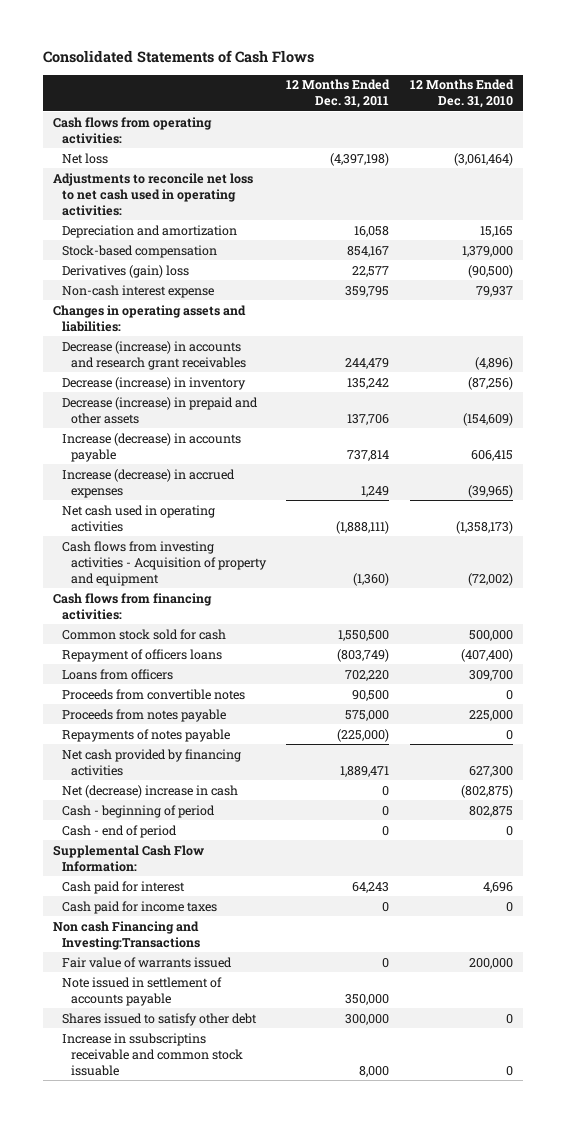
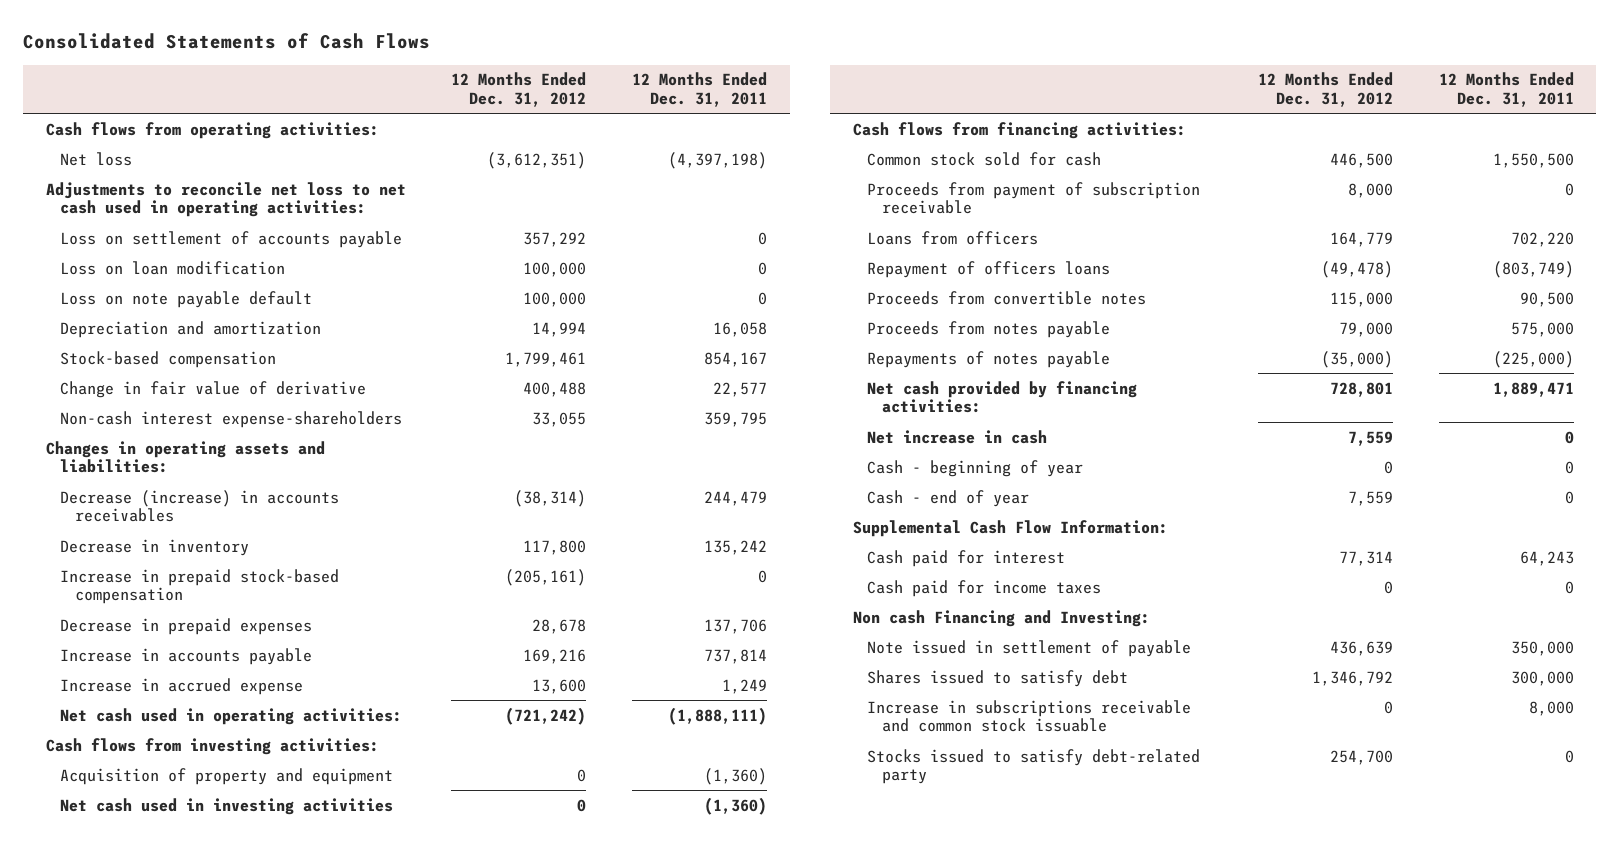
[409,79,514,109] 12 Months Ended Dec. 31, 2010 -> none
none -> [451,72,587,107] 12 Months Ended Dec. 31, 2012
none -> [60,230,403,248] Loss on settlement of accounts payable
none -> [60,260,286,275] Loss on loan modification
none -> [60,290,313,308] Loss on note payable default
[61,264,189,278] Derivatives (gain) loss -> [60,380,367,398] Change in fair value of derivative
[61,284,214,298] Non-cash interest expense -> [60,410,403,428] Non-cash interest expense-shareholders
[61,340,246,370] Decrease (increase) in accounts and research grant receivables -> [60,489,340,523] Decrease (increase) in accounts receivables
[61,376,246,390] Decrease (increase) in inventory -> [60,538,250,556] Decrease in inventory
none -> [60,568,340,605] Increase in prepaid stock-based compensation
[61,396,258,424] Decrease (increase) in prepaid and other assets -> [60,617,313,635] Decrease in prepaid expenses
[61,432,241,462] Increase (decrease) in accounts payable -> [60,647,313,665] Increase in accounts payable
[61,468,235,498] Increase (decrease) in accrued expenses -> [60,677,304,695] Increase in accrued expense
[61,504,215,532] Net cash used in operating activities -> [60,707,403,725] Net cash used in operating activities:
none -> [45,737,379,755] Cash flows from investing activities:
[61,540,267,586] Cash flows from investing activities - Acquisition of property and equipment -> [60,767,394,785] Acquisition of property and equipment
none -> [60,797,394,815] Net cash used in investing activities
none -> [867,181,1201,215] Proceeds from payment of subscription receivable
[61,648,222,662] Repayment of officers loans -> [867,260,1111,278] Repayment of officers loans
[61,748,241,776] Net cash provided by financing activities -> [867,380,1138,414] Net cash provided by financing activities:
[61,784,238,798] Net (decrease) increase in cash -> [867,429,1048,444] Net increase in cash
[61,804,215,818] Cash - beginning of period -> [867,459,1084,477] Cash - beginning of year
[61,824,177,838] Cash - end of period -> [867,489,1030,507] Cash - end of year
[61,956,232,968] Fair value of warrants issued -> none
[52,920,200,950] Non cash Financing and Investing:Transactions -> [852,609,1150,627] Non cash Financing and Investing:
[61,976,222,1006] Note issued in settlement of accounts payable -> [867,639,1192,657] Note issued in settlement of payable
[61,1012,257,1026] Shares issued to satisfy other debt -> [867,669,1129,687] Shares issued to satisfy debt
[61,1032,243,1076] Increase in ssubscriptins receivable and common stock issuable -> [867,699,1192,733] Increase in subscriptions receivable and common stock issuable
none -> [867,748,1201,785] Stocks issued to satisfy debt-related party

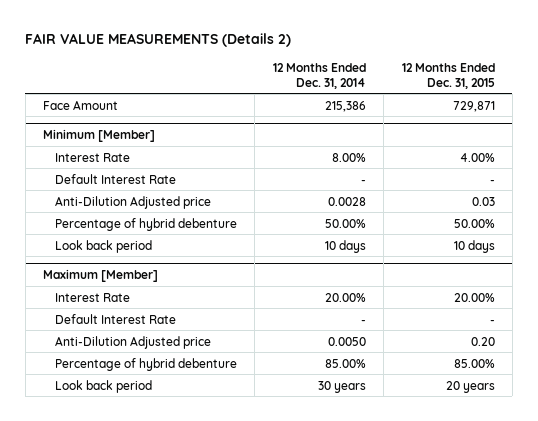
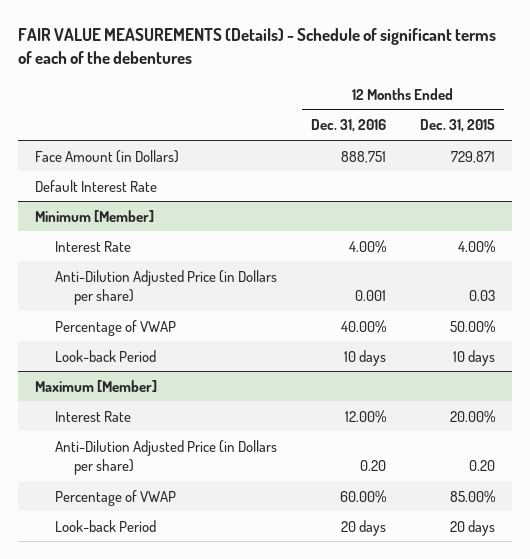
[25,33,292,48] FAIR VALUE MEASUREMENTS (Details 2) -> [17,28,496,65] FAIR VALUE MEASUREMENTS (Details) - Schedule of significant terms of each of the debentures
[272,62,366,89] 12 Months Ended Dec. 31, 2014 -> none
none -> [310,119,386,133] Dec. 31, 2016
[43,99,119,110] Face Amount -> [35,149,180,163] Face Amount (in Dollars)
none -> [35,179,158,192] Default Interest Rate
[55,173,177,184] Default Interest Rate -> none
[55,195,212,209] Anti-Dilution Adjusted price -> [54,269,277,305] Anti-Dilution Adjusted Price (in Dollars per share)
[55,217,238,231] Percentage of hybrid debenture -> [54,319,176,336] Percentage of VWAP
[55,239,153,253] Look back period -> [54,349,156,362] Look-back Period
[55,313,177,324] Default Interest Rate -> none
[55,335,212,349] Anti-Dilution Adjusted price -> [54,439,277,475] Anti-Dilution Adjusted Price (in Dollars per share)
[55,357,238,371] Percentage of hybrid debenture -> [54,489,176,506] Percentage of VWAP
[55,379,153,393] Look back period -> [54,519,156,532] Look-back Period
[445,380,495,393] 20 years -> [450,519,496,536] 20 days

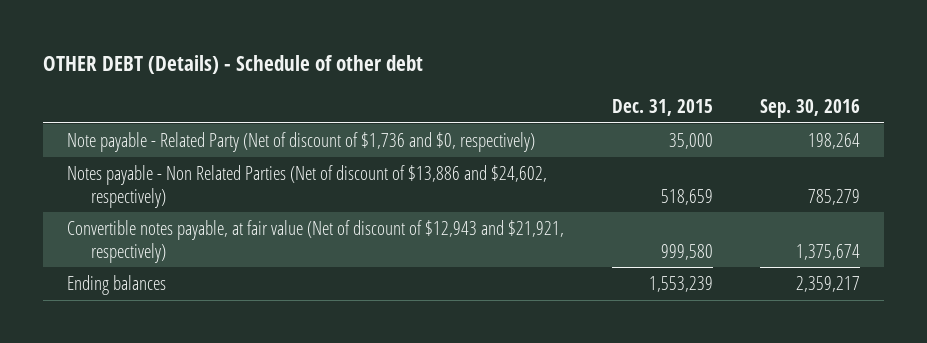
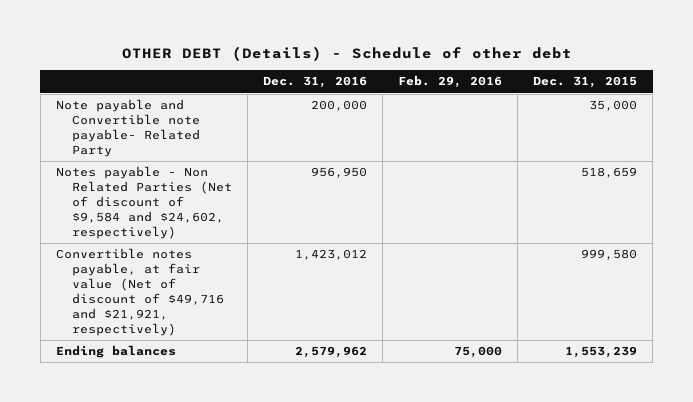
[760,98,861,118] Sep. 30, 2016 -> none
none -> [262,76,367,89] Dec. 31, 2016
none -> [398,75,503,89] Feb. 29, 2016
[66,131,535,152] Note payable - Related Party (Net of discount of $1,736 and $0, respectively) -> [55,99,200,158] Note payable and Convertible note payable- Related Party
[66,164,547,208] Notes payable - Non Related Parties (Net of discount of $13,886 and $24,602, respectively) -> [55,166,232,240] Notes payable - Non Related Parties (Net of discount of $9,584 and $24,602, respectively)
[66,219,564,263] Convertible notes payable, at fair value (Net of discount of $12,943 and $21,921, respectively) -> [55,248,224,337] Convertible notes payable, at fair value (Net of discount of $49,716 and $21,921, respectively)

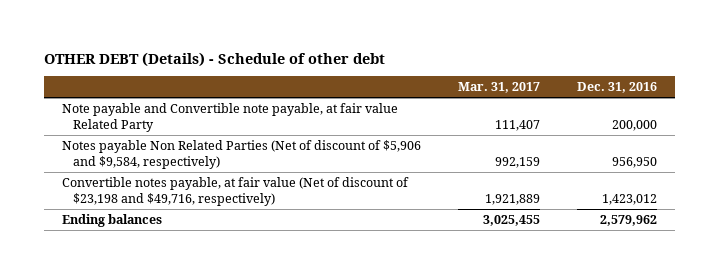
[398,75,503,89] Feb. 29, 2016 -> none
[533,76,638,89] Dec. 31, 2015 -> none
none -> [458,82,541,94] Mar. 31, 2017
[55,99,200,158] Note payable and Convertible note payable- Related Party -> [62,103,399,132] Note payable and Convertible note payable, at fair value Related Party
[55,166,232,240] Notes payable - Non Related Parties (Net of discount of $9,584 and $24,602, respectively) -> [62,140,422,169] Notes payable Non Related Parties (Net of discount of $5,906 and $9,584, respectively)
[55,248,224,337] Convertible notes payable, at fair value (Net of discount of $49,716 and $21,921, respectively) -> [62,177,410,206] Convertible notes payable, at fair value (Net of discount of $23,198 and $49,716, respectively)

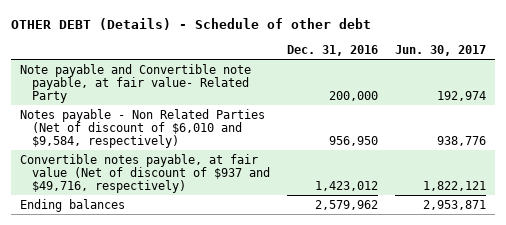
[458,82,541,94] Mar. 31, 2017 -> none
none -> [395,45,487,57] Jun. 30, 2017
[62,103,399,132] Note payable and Convertible note payable, at fair value Related Party -> [19,63,251,104] Note payable and Convertible note payable, at fair value- Related Party
[62,140,422,169] Notes payable Non Related Parties (Net of discount of $5,906 and $9,584, respectively) -> [19,108,265,149] Notes payable - Non Related Parties (Net of discount of $6,010 and $9,584, respectively)
[62,177,410,206] Convertible notes payable, at fair value (Net of discount of $23,198 and $49,716, respectively) -> [19,153,271,194] Convertible notes payable, at fair value (Net of discount of $937 and $49,716, respectively)

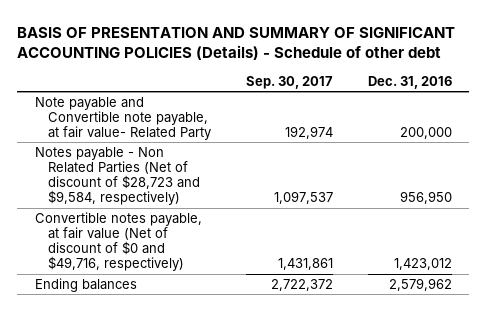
[11,18,372,31] OTHER DEBT (Details) - Schedule of other debt -> [17,26,456,60] BASIS OF PRESENTATION AND SUMMARY OF SIGNIFICANT ACCOUNTING POLICIES (Details) - Schedule of other debt
[395,45,487,57] Jun. 30, 2017 -> none
none -> [245,75,333,89] Sep. 30, 2017
[19,108,265,149] Notes payable - Non Related Parties (Net of discount of $6,010 and $9,584, respectively) -> [34,146,200,206] Notes payable - Non Related Parties (Net of discount of $28,723 and $9,584, respectively)
[19,153,271,194] Convertible notes payable, at fair value (Net of discount of $937 and $49,716, respectively) -> [34,211,202,272] Convertible notes payable, at fair value (Net of discount of $0 and $49,716, respectively)

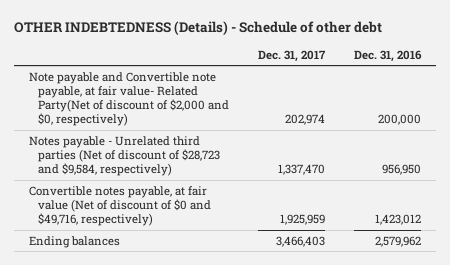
[17,26,456,60] BASIS OF PRESENTATION AND SUMMARY OF SIGNIFICANT ACCOUNTING POLICIES (Details) - Schedule of other debt -> [13,21,382,36] OTHER INDEBTEDNESS (Details) - Schedule of other debt
[245,75,333,89] Sep. 30, 2017 -> none
none -> [257,49,326,62] Dec. 31, 2017
[34,96,211,141] Note payable and Convertible note payable, at fair value- Related Party -> [28,71,229,127] Note payable and Convertible note payable, at fair value- Related Party(Net of discount of $2,000 and $0, respectively)
[34,146,200,206] Notes payable - Non Related Parties (Net of discount of $28,723 and $9,584, respectively) -> [28,135,220,177] Notes payable - Unrelated third parties (Net of discount of $28,723 and $9,584, respectively)

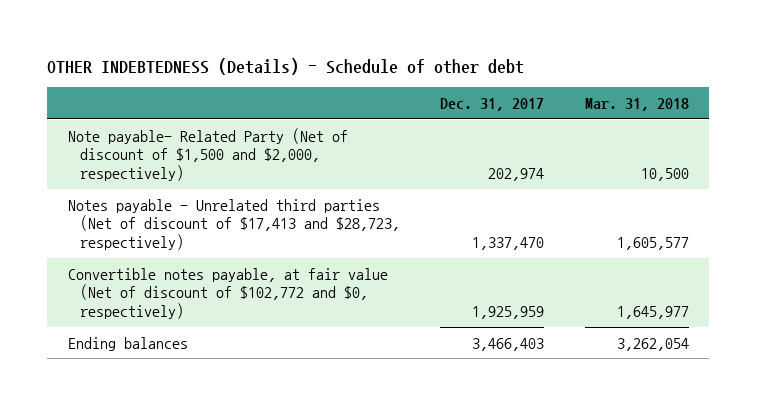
[354,49,423,62] Dec. 31, 2016 -> none
none -> [585,98,690,112] Mar. 31, 2018
[28,71,229,127] Note payable and Convertible note payable, at fair value- Related Party(Net of discount of $2,000 and $0, respectively) -> [67,127,348,182] Note payable- Related Party (Net of discount of $1,500 and $2,000, respectively)
[28,135,220,177] Notes payable - Unrelated third parties (Net of discount of $28,723 and $9,584, respectively) -> [67,198,400,251] Notes payable - Unrelated third parties (Net of discount of $17,413 and $28,723, respectively)
[28,185,211,227] Convertible notes payable, at fair value (Net of discount of $0 and $49,716, respectively) -> [67,267,388,320] Convertible notes payable, at fair value (Net of discount of $102,772 and $0, respectively)

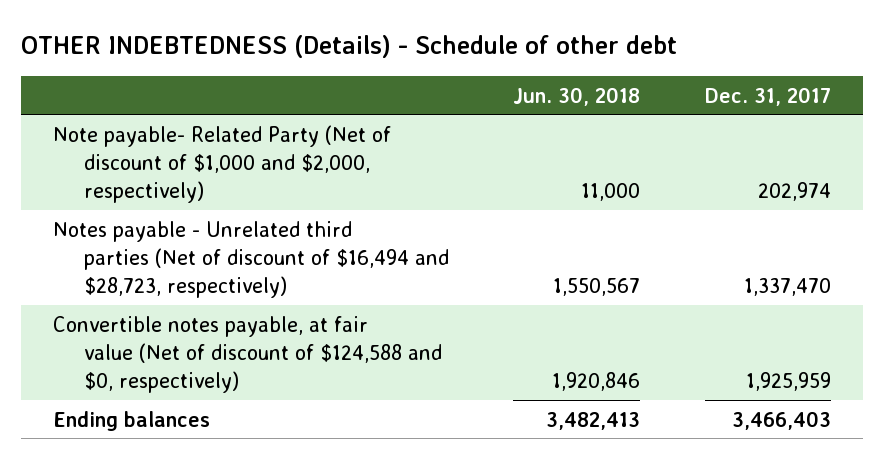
[585,98,690,112] Mar. 31, 2018 -> none
none -> [513,86,641,106] Jun. 30, 2018
[67,127,348,182] Note payable- Related Party (Net of discount of $1,500 and $2,000, respectively) -> [52,124,391,204] Note payable- Related Party (Net of discount of $1,000 and $2,000, respectively)
[67,198,400,251] Notes payable - Unrelated third parties (Net of discount of $17,413 and $28,723, respectively) -> [52,220,449,299] Notes payable - Unrelated third parties (Net of discount of $16,494 and $28,723, respectively)
[67,267,388,320] Convertible notes payable, at fair value (Net of discount of $102,772 and $0, respectively) -> [52,315,442,394] Convertible notes payable, at fair value (Net of discount of $124,588 and $0, respectively)

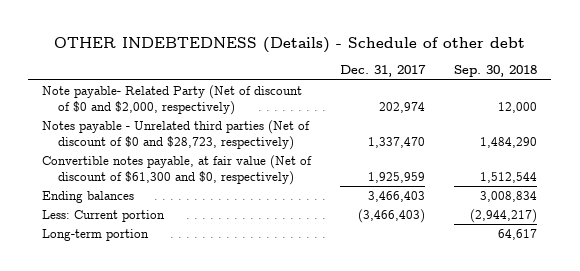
[513,86,641,106] Jun. 30, 2018 -> none
none -> [454,65,538,78] Sep. 30, 2018
[52,124,391,204] Note payable- Related Party (Net of discount of $1,000 and $2,000, respectively) -> [42,85,303,115] Note payable- Related Party (Net of discount of $0 and $2,000, respectively)
[52,220,449,299] Notes payable - Unrelated third parties (Net of discount of $16,494 and $28,723, respectively) -> [42,120,311,150] Notes payable - Unrelated third parties (Net of discount of $0 and $28,723, respectively)
[52,315,442,394] Convertible notes payable, at fair value (Net of discount of $124,588 and $0, respectively) -> [42,155,313,185] Convertible notes payable, at fair value (Net of discount of $61,300 and $0, respectively)
none -> [42,210,166,223] Less: Current portion
none -> [42,229,150,242] Long-term portion

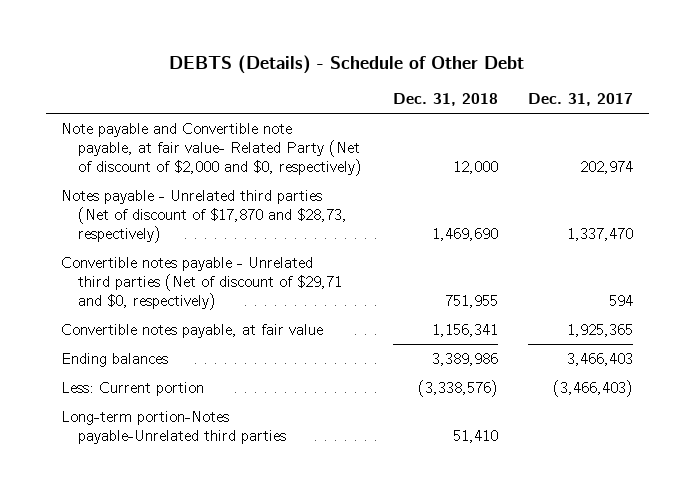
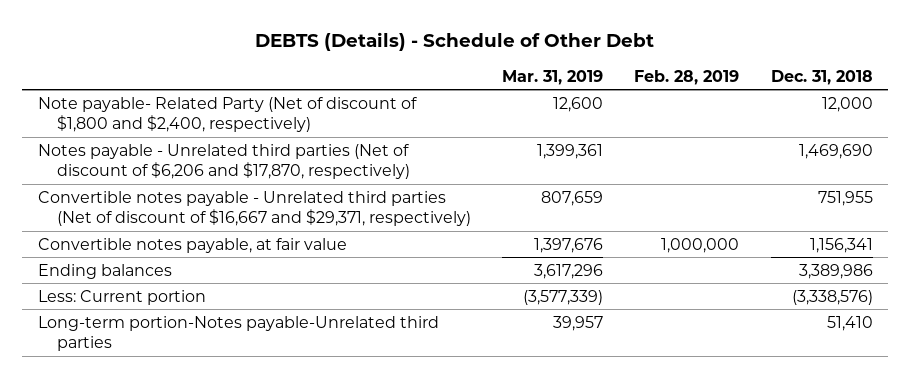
[528,93,634,107] Dec. 31, 2017 -> none
none -> [501,70,603,86] Mar. 31, 2019
none -> [634,70,740,86] Feb. 28, 2019
[60,122,363,177] Note payable and Convertible note payable, at fair value- Related Party (Net of discount of $2,000 and $0, respectively) -> [37,96,417,133] Note payable- Related Party (Net of discount of $1,800 and $2,400, respectively)
[60,189,348,244] Notes payable - Unrelated third parties (Net of discount of $17,870 and $28,73, respectively) -> [37,143,410,180] Notes payable - Unrelated third parties (Net of discount of $6,206 and $17,870, respectively)
[60,256,343,311] Convertible notes payable - Unrelated third parties (Net of discount of $29,71 and $0, respectively) -> [37,190,471,227] Convertible notes payable - Unrelated third parties (Net of discount of $16,667 and $29,371, respectively)

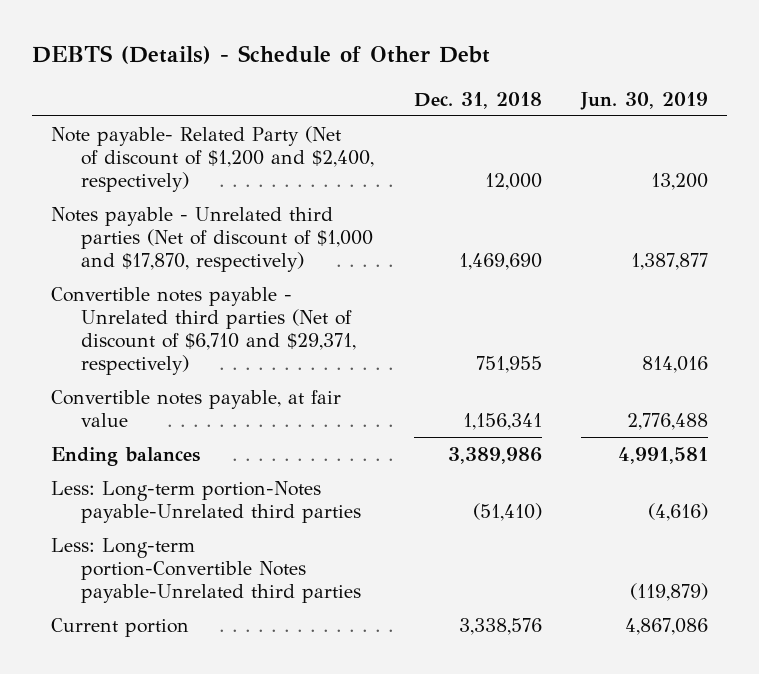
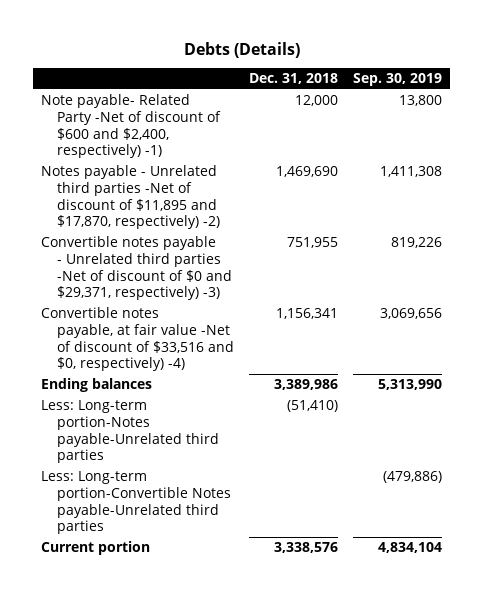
[31,45,490,65] DEBTS (Details) - Schedule of Other Debt -> [183,41,300,58] Debts (Details)
[579,91,708,110] Jun. 30, 2019 -> none
none -> [353,73,443,87] Sep. 30, 2019
[51,125,375,192] Note payable- Related Party (Net of discount of $1,200 and $2,400, respectively) -> [40,94,222,159] Note payable- Related Party -Net of discount of $600 and $2,400, respectively) -1)
[51,206,374,272] Notes payable - Unrelated third parties (Net of discount of $1,000 and $17,870, respectively) -> [40,165,221,230] Notes payable - Unrelated third parties -Net of discount of $11,895 and $17,870, respectively) -2)
[51,286,357,375] Convertible notes payable - Unrelated third parties (Net of discount of $6,710 and $29,371, respectively) -> [40,236,233,301] Convertible notes payable - Unrelated third parties -Net of discount of $0 and $29,371, respectively) -3)
[51,389,342,427] Convertible notes payable, at fair value -> [40,307,235,372] Convertible notes payable, at fair value -Net of discount of $33,516 and $0, respectively) -4)

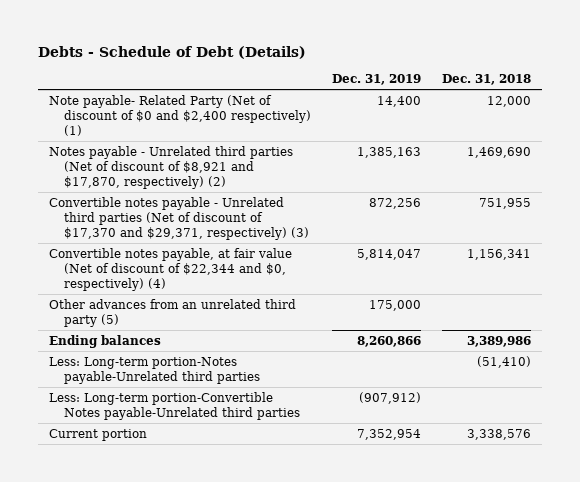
[183,41,300,58] Debts (Details) -> [38,45,307,59] Debts - Schedule of Debt (Details)
[353,73,443,87] Sep. 30, 2019 -> none
none -> [331,74,421,86] Dec. 31, 2019
[40,94,222,159] Note payable- Related Party -Net of discount of $600 and $2,400, respectively) -1) -> [48,94,311,136] Note payable- Related Party (Net of discount of $0 and $2,400 respectively) (1)
[40,165,221,230] Notes payable - Unrelated third parties -Net of discount of $11,895 and $17,870, respectively) -2) -> [48,145,293,189] Notes payable - Unrelated third parties (Net of discount of $8,921 and $17,870, respectively) (2)
[40,236,233,301] Convertible notes payable - Unrelated third parties -Net of discount of $0 and $29,371, respectively) -3) -> [48,196,309,240] Convertible notes payable - Unrelated third parties (Net of discount of $17,370 and $29,371, respectively) (3)
[40,307,235,372] Convertible notes payable, at fair value -Net of discount of $33,516 and $0, respectively) -4) -> [48,247,292,291] Convertible notes payable, at fair value (Net of discount of $22,344 and $0, respectively) (4)
none -> [48,298,296,327] Other advances from an unrelated third party (5)

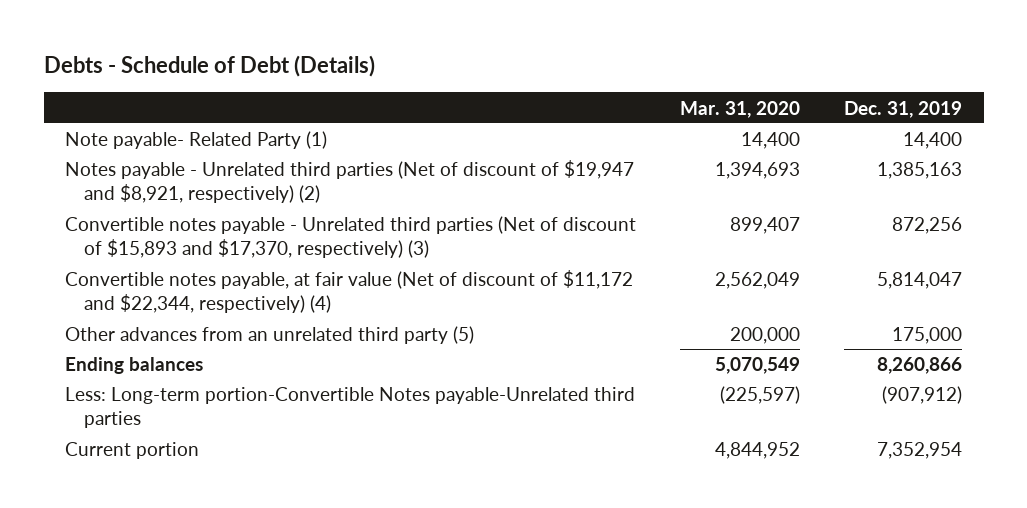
[442,74,532,86] Dec. 31, 2018 -> none
none -> [680,100,801,118] Mar. 31, 2020
[48,94,311,136] Note payable- Related Party (Net of discount of $0 and $2,400 respectively) (1) -> [65,131,328,150] Note payable- Related Party (1)
[48,145,293,189] Notes payable - Unrelated third parties (Net of discount of $8,921 and $17,870, respectively) (2) -> [65,160,635,204] Notes payable - Unrelated third parties (Net of discount of $19,947 and $8,921, respectively) (2)
[48,196,309,240] Convertible notes payable - Unrelated third parties (Net of discount of $17,370 and $29,371, respectively) (3) -> [65,216,637,259] Convertible notes payable - Unrelated third parties (Net of discount of $15,893 and $17,370, respectively) (3)
[48,247,292,291] Convertible notes payable, at fair value (Net of discount of $22,344 and $0, respectively) (4) -> [65,270,634,314] Convertible notes payable, at fair value (Net of discount of $11,172 and $22,344, respectively) (4)
[48,356,260,384] Less: Long-term portion-Notes payable-Unrelated third parties -> none

